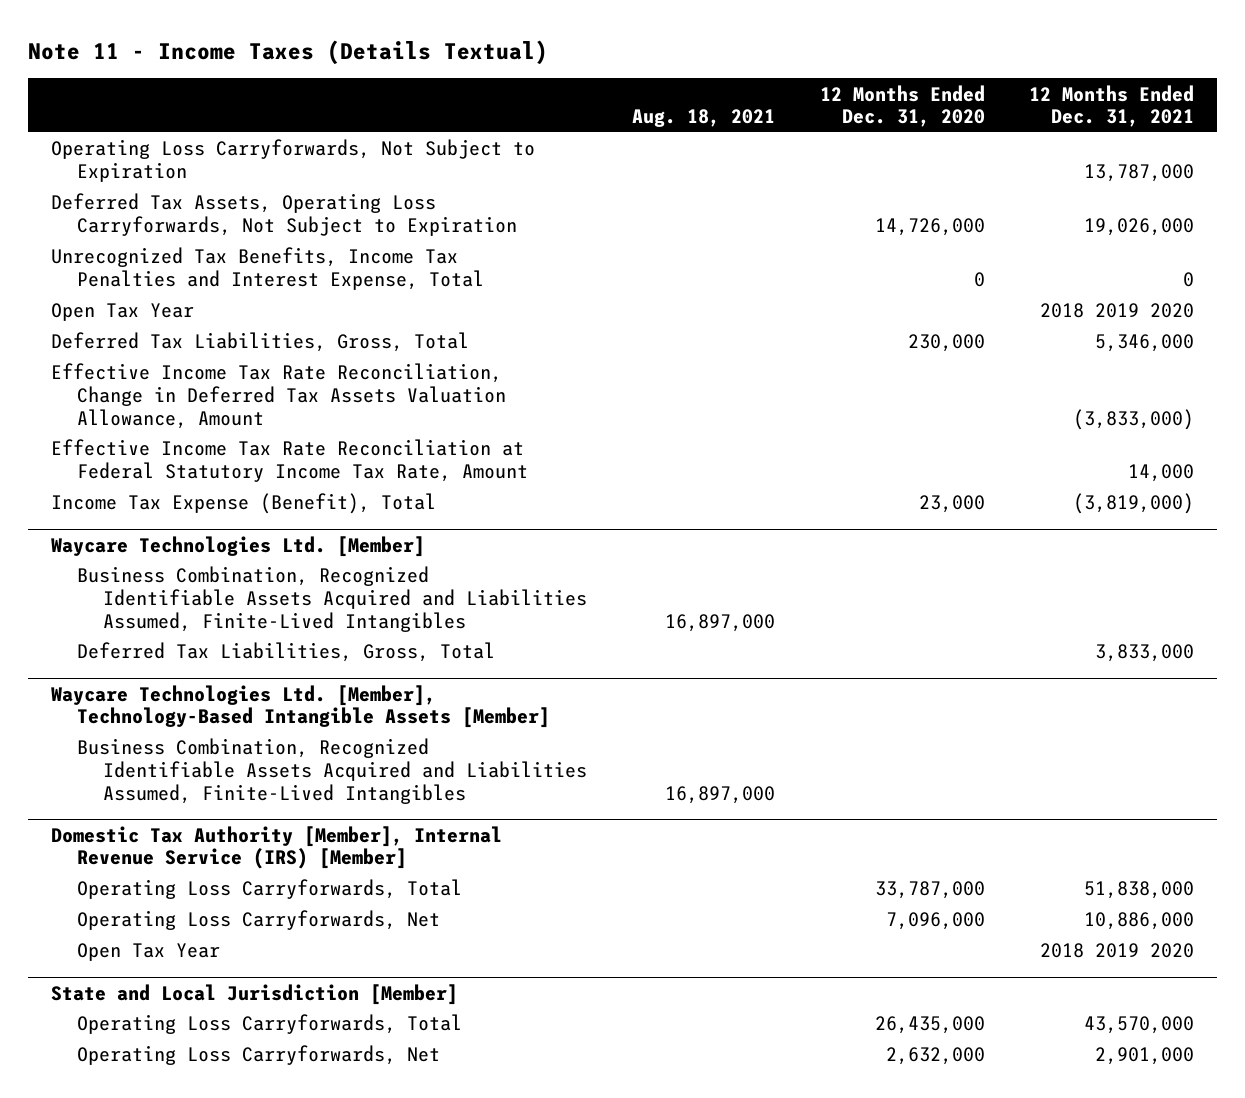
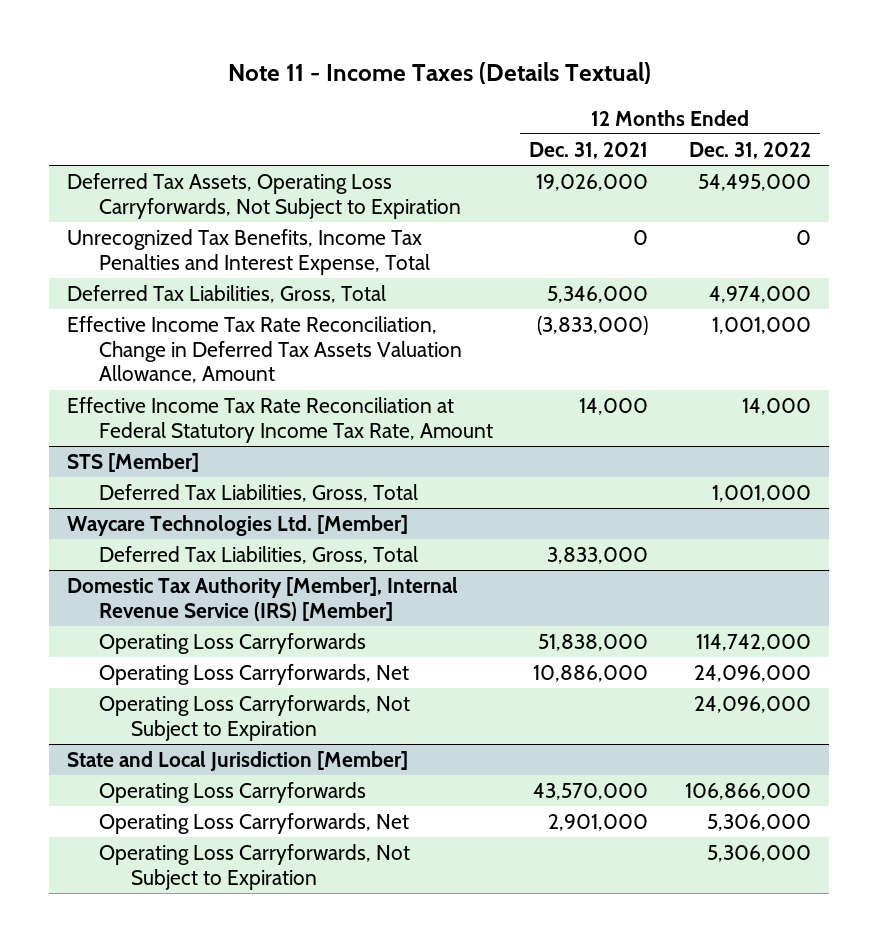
[631,109,775,128] Aug. 18, 2021 -> none
[819,84,985,128] 12 Months Ended Dec. 31, 2020 -> none
none -> [688,141,811,159] Dec. 31, 2022
[50,139,535,182] Operating Loss Carryforwards, Not Subject to Expiration -> none
[50,303,194,322] Open Tax Year -> none
[50,493,436,515] Income Tax Expense (Benefit), Total -> none
none -> [66,453,199,473] STS [Member]
none -> [98,484,418,503] Deferred Tax Liabilities, Gross, Total
[76,566,588,632] Business Combination, Recognized Identifiable Assets Acquired and Liabilities Assumed, Finite-Lived Intangibles -> none
[50,684,550,729] Waycare Technologies Ltd. [Member], Technology-Based Intangible Assets [Member] -> none
[76,738,588,804] Business Combination, Recognized Identifiable Assets Acquired and Liabilities Assumed, Finite-Lived Intangibles -> none
[76,879,462,900] Operating Loss Carryforwards, Total -> [98,633,366,655] Operating Loss Carryforwards
[76,943,220,962] Open Tax Year -> none
none -> [98,695,410,741] Operating Loss Carryforwards, Not Subject to Expiration
[76,1014,462,1035] Operating Loss Carryforwards, Total -> [98,782,366,804] Operating Loss Carryforwards
none -> [98,844,410,890] Operating Loss Carryforwards, Not Subject to Expiration

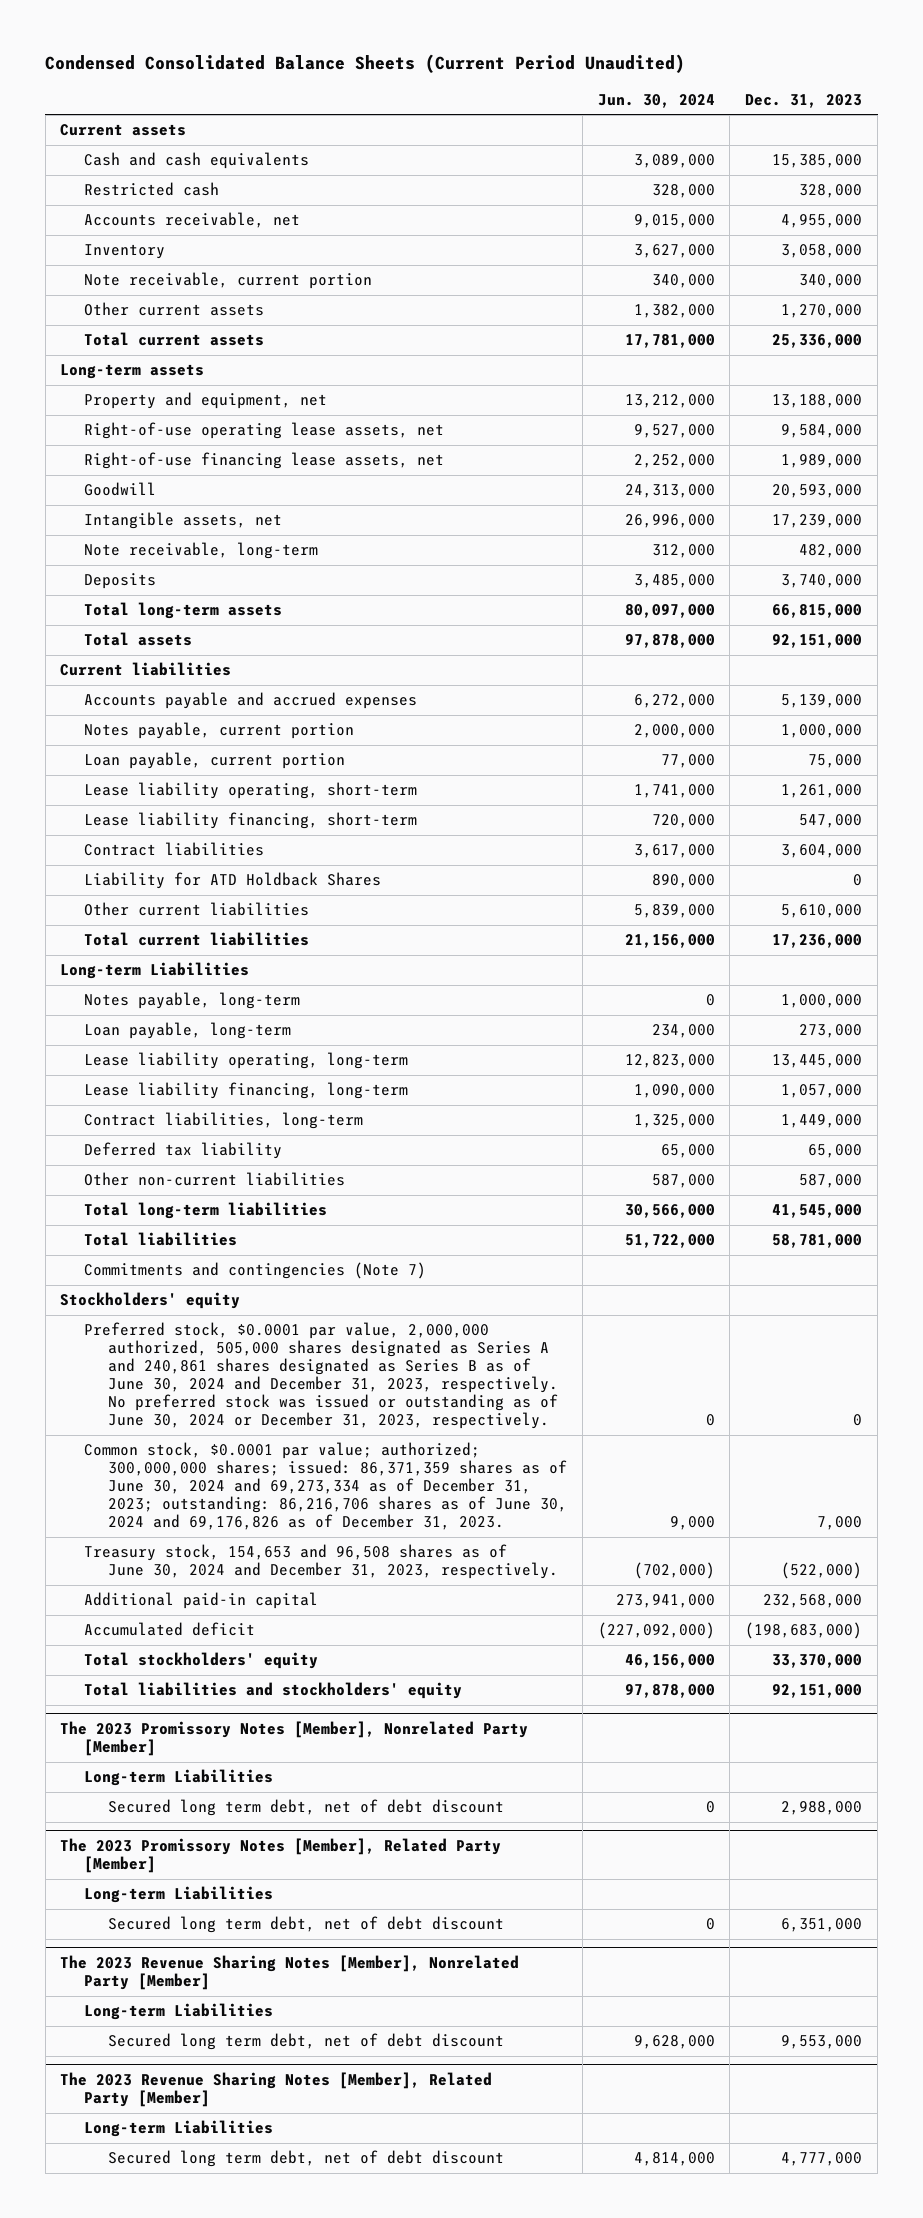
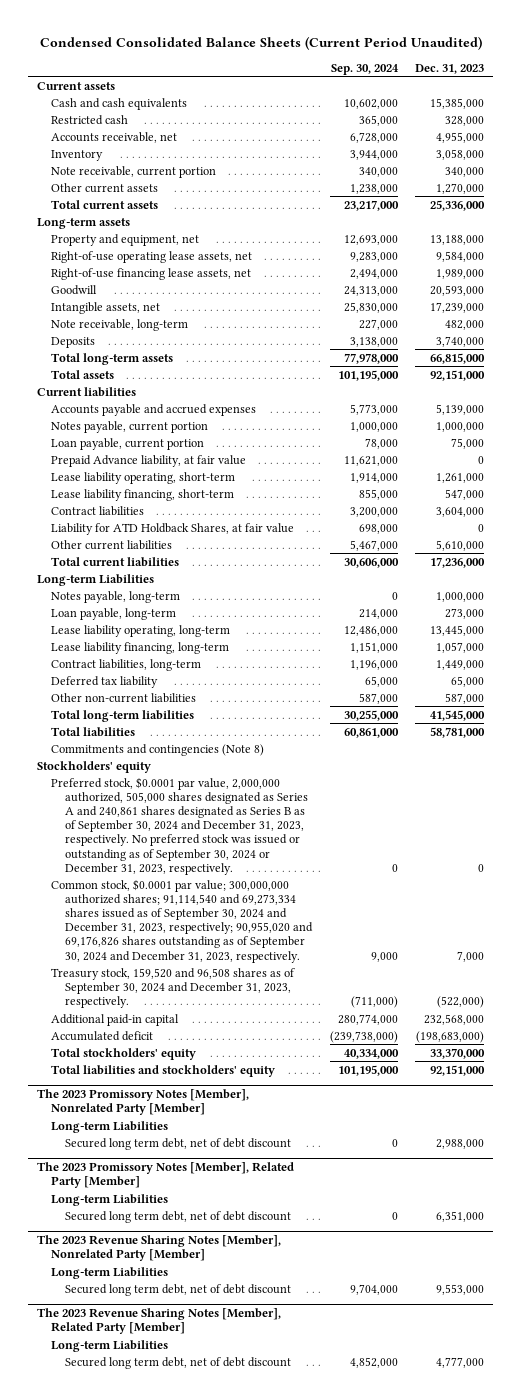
[597,93,715,108] Jun. 30, 2024 -> none
none -> [330,63,399,75] Sep. 30, 2024
none -> [50,454,246,467] Prepaid Advance liability, at fair value
[84,872,382,890] Liability for ATD Holdback Shares -> [50,522,294,535] Liability for ATD Holdback Shares, at fair value
[84,1262,427,1280] Commitments and contingencies (Note 7) -> [50,743,264,756] Commitments and contingencies (Note 8)
[84,1322,559,1430] Preferred stock, $0.0001 par value, 2,000,000 authorized, 505,000 shares designated as Series A and 240,861 shares designated as Series B as of June 30, 2024 and December 31, 2023, respectively. No preferred stock was issued or outstanding as of June 30, 2024 or December 31, 2023, respectively. -> [50,776,308,875] Preferred stock, $0.0001 par value, 2,000,000 authorized, 505,000 shares designated as Series A and 240,861 shares designated as Series B as of September 30, 2024 and December 31, 2023, respectively. No preferred stock was issued or outstanding as of September 30, 2024 or December 31, 2023, respectively.
[84,1442,568,1531] Common stock, $0.0001 par value; authorized; 300,000,000 shares; issued: 86,371,359 shares as of June 30, 2024 and 69,273,334 as of December 31, 2023; outstanding: 86,216,706 shares as of June 30, 2024 and 69,176,826 as of December 31, 2023. -> [50,878,313,963] Common stock, $0.0001 par value; 300,000,000 authorized shares; 91,114,540 and 69,273,334 shares issued as of September 30, 2024 and December 31, 2023, respectively; 90,955,020 and 69,176,826 shares outstanding as of September 30, 2024 and December 31, 2023, respectively.
[84,1544,559,1580] Treasury stock, 154,653 and 96,508 shares as of June 30, 2024 and December 31, 2023, respectively. -> [50,967,295,1008] Treasury stock, 159,520 and 96,508 shares as of September 30, 2024 and December 31, 2023, respectively.

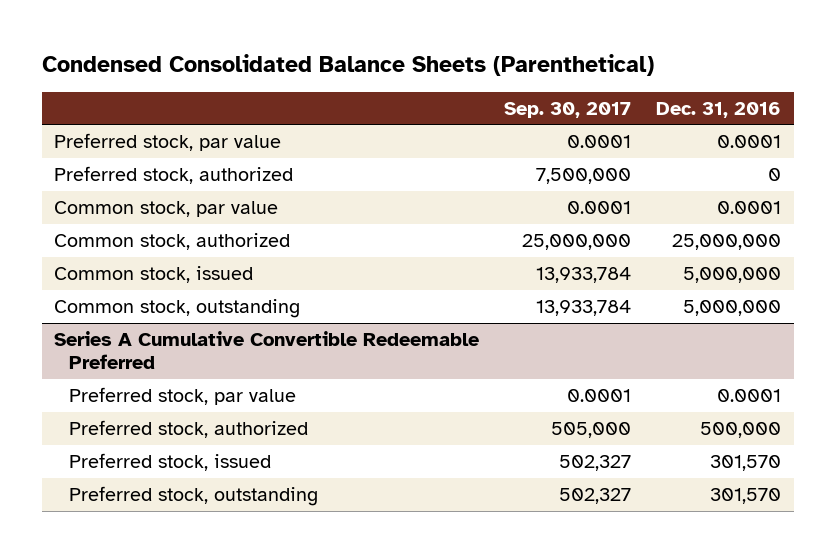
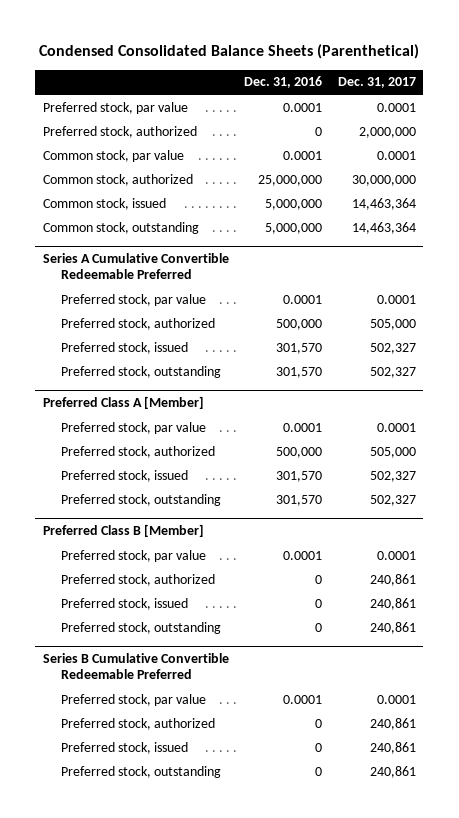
[504,101,632,118] Sep. 30, 2017 -> none
none -> [337,77,416,89] Dec. 31, 2017
none -> [42,396,204,410] Preferred Class A [Member]
none -> [61,421,207,434] Preferred stock, par value
none -> [61,445,216,458] Preferred stock, authorized
none -> [61,469,189,482] Preferred stock, issued
none -> [61,493,222,506] Preferred stock, outstanding
none -> [42,524,204,538] Preferred Class B [Member]
none -> [61,549,207,562] Preferred stock, par value
none -> [61,573,216,586] Preferred stock, authorized
none -> [61,597,189,610] Preferred stock, issued
none -> [61,621,222,634] Preferred stock, outstanding
none -> [42,653,229,680] Series B Cumulative Convertible Redeemable Preferred
none -> [61,693,207,706] Preferred stock, par value
none -> [61,717,216,730] Preferred stock, authorized
none -> [61,741,189,754] Preferred stock, issued
none -> [61,765,222,778] Preferred stock, outstanding

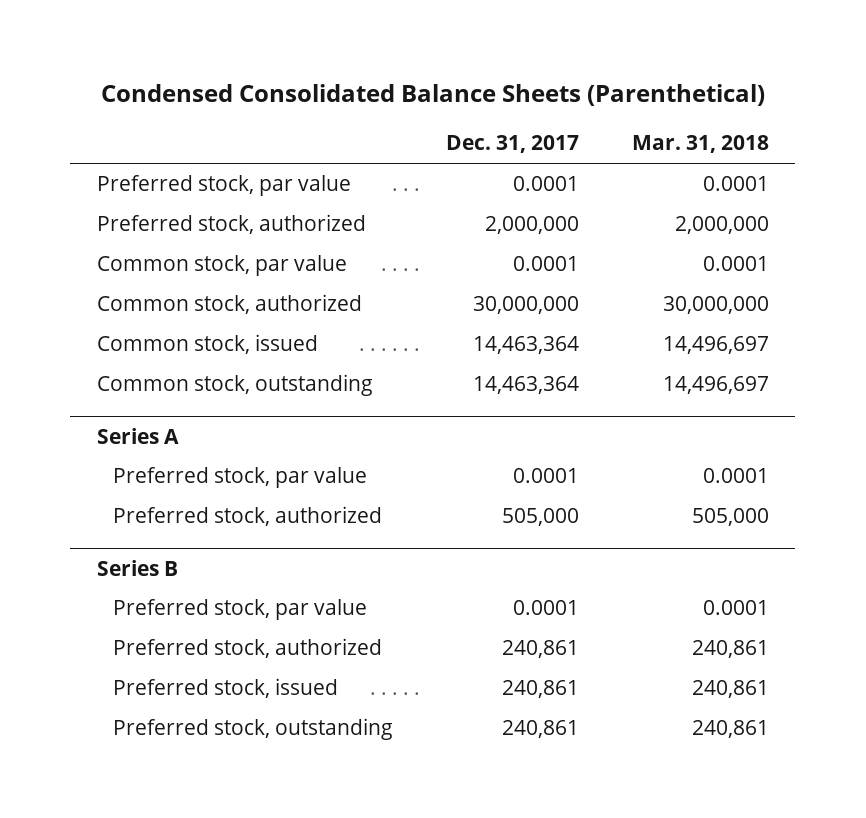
[244,76,323,89] Dec. 31, 2016 -> none
none -> [631,135,769,154] Mar. 31, 2018
[42,253,229,280] Series A Cumulative Convertible Redeemable Preferred -> none
[61,293,207,306] Preferred stock, par value -> none
[61,317,216,330] Preferred stock, authorized -> none
[61,341,189,354] Preferred stock, issued -> none
[61,365,222,378] Preferred stock, outstanding -> none
[42,396,204,410] Preferred Class A [Member] -> none
none -> [96,427,179,444] Series A
[61,469,189,482] Preferred stock, issued -> none
[61,493,222,506] Preferred stock, outstanding -> none
[42,524,204,538] Preferred Class B [Member] -> none
[61,549,207,562] Preferred stock, par value -> none
[61,573,216,586] Preferred stock, authorized -> none
[61,597,189,610] Preferred stock, issued -> none
[61,621,222,634] Preferred stock, outstanding -> none
[42,653,229,680] Series B Cumulative Convertible Redeemable Preferred -> none
none -> [96,559,178,576] Series B

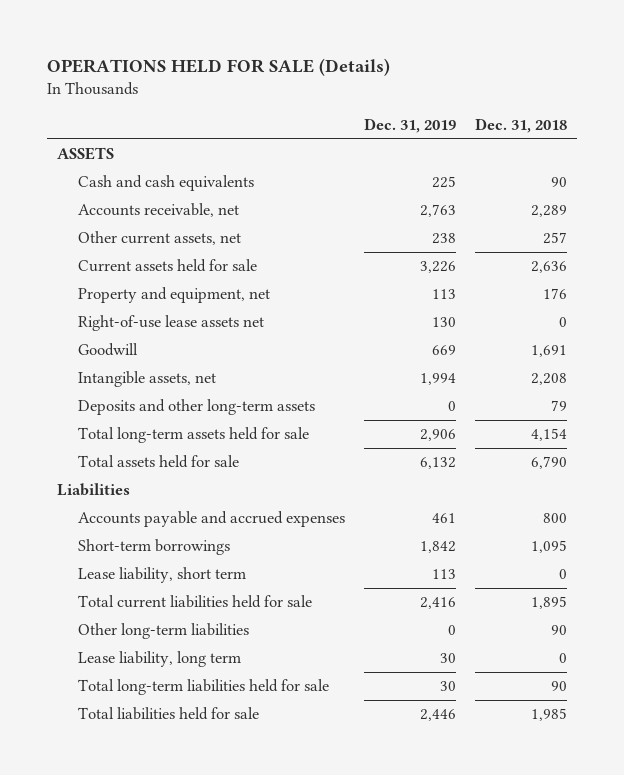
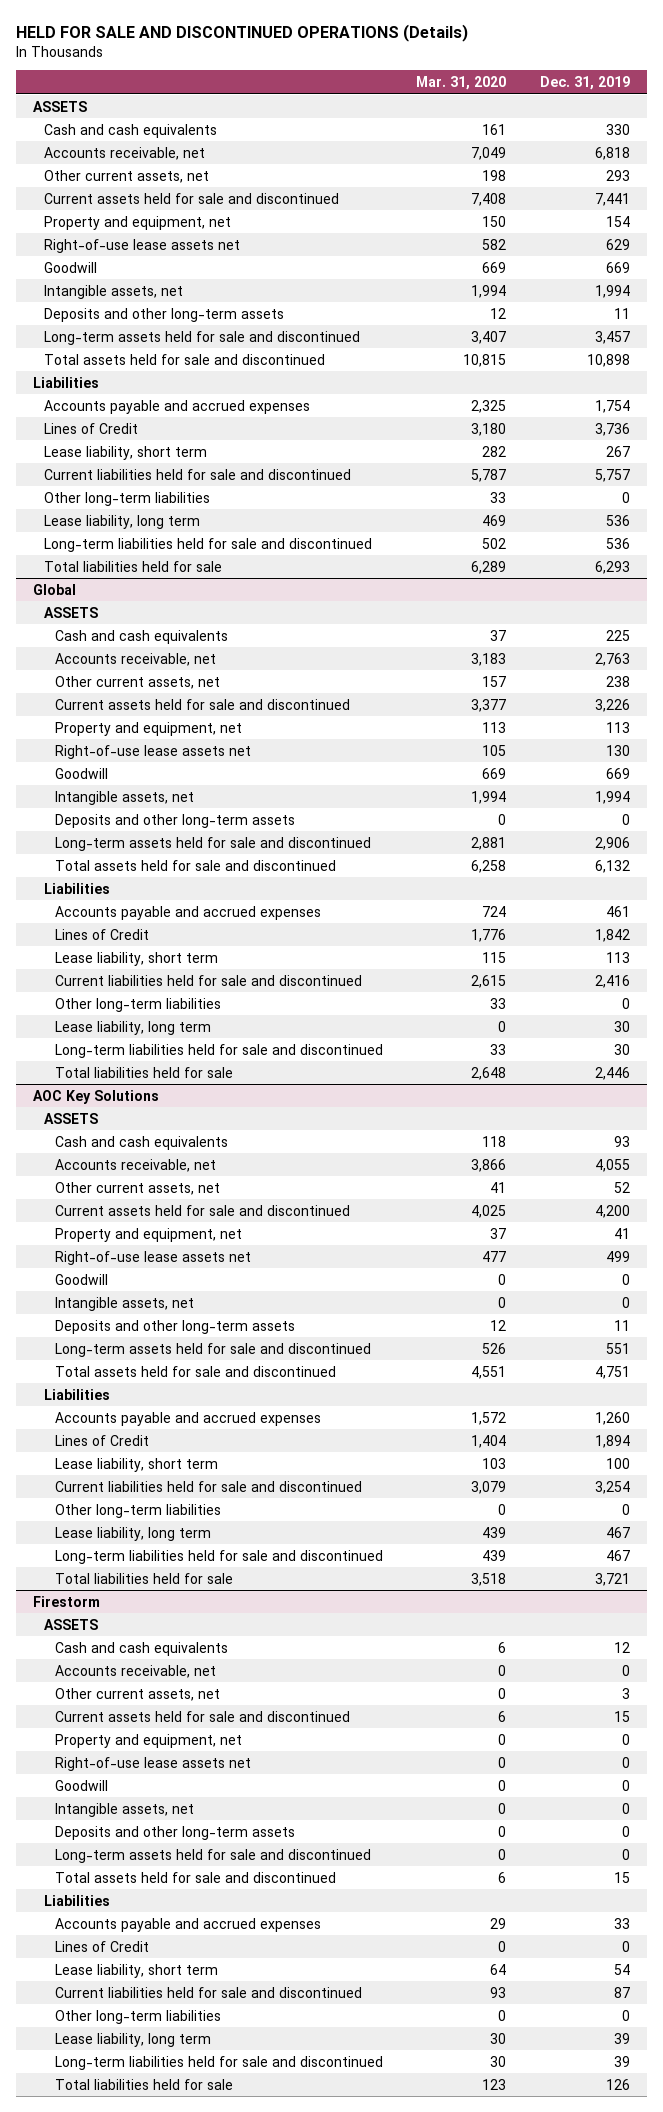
[47,58,391,77] OPERATIONS HELD FOR SALE (Details) -> [16,23,469,42] HELD FOR SALE AND DISCONTINUED OPERATIONS (Details)
[475,117,568,133] Dec. 31, 2018 -> none
none -> [416,75,507,90] Mar. 31, 2020
none -> [43,123,217,138] Cash and cash equivalents
none -> [43,146,205,160] Accounts receivable, net
none -> [43,169,209,183] Other current assets, net
none -> [43,192,339,204] Current assets held for sale and discontinued
none -> [43,215,231,230] Property and equipment, net
none -> [43,238,240,253] Right-of-use lease assets net
none -> [43,261,97,273] Goodwill
none -> [43,284,183,299] Intangible assets, net
none -> [43,307,284,322] Deposits and other long-term assets
none -> [43,330,360,345] Long-term assets held for sale and discontinued
none -> [43,353,325,365] Total assets held for sale and discontinued
none -> [32,376,99,388] Liabilities
none -> [43,399,310,414] Accounts payable and accrued expenses
none -> [43,422,138,434] Lines of Credit
none -> [43,445,207,460] Lease liability, short term
none -> [43,468,351,480] Current liabilities held for sale and discontinued
none -> [43,491,210,506] Other long-term liabilities
none -> [43,514,200,529] Lease liability, long term
none -> [43,537,372,552] Long-term liabilities held for sale and discontinued
none -> [43,560,222,572] Total liabilities held for sale
none -> [32,583,76,595] Global
none -> [43,606,98,618] ASSETS
[78,259,258,273] Current assets held for sale -> [54,698,350,710] Current assets held for sale and discontinued
[78,427,310,444] Total long-term assets held for sale -> [54,836,371,851] Long-term assets held for sale and discontinued
[78,455,240,469] Total assets held for sale -> [54,859,336,871] Total assets held for sale and discontinued
[78,539,231,556] Short-term borrowings -> [54,928,149,940] Lines of Credit
[78,595,313,609] Total current liabilities held for sale -> [54,974,362,986] Current liabilities held for sale and discontinued
[78,679,330,696] Total long-term liabilities held for sale -> [54,1043,383,1058] Long-term liabilities held for sale and discontinued
none -> [32,1089,159,1104] AOC Key Solutions
none -> [43,1112,98,1124] ASSETS
none -> [54,1135,228,1150] Cash and cash equivalents
none -> [54,1158,216,1172] Accounts receivable, net
none -> [54,1181,220,1195] Other current assets, net
none -> [54,1204,350,1216] Current assets held for sale and discontinued
none -> [54,1227,242,1242] Property and equipment, net
none -> [54,1250,251,1265] Right-of-use lease assets net
none -> [54,1273,108,1285] Goodwill
none -> [54,1296,194,1311] Intangible assets, net
none -> [54,1319,295,1334] Deposits and other long-term assets
none -> [54,1342,371,1357] Long-term assets held for sale and discontinued
none -> [54,1365,336,1377] Total assets held for sale and discontinued
none -> [43,1388,110,1400] Liabilities
none -> [54,1411,321,1426] Accounts payable and accrued expenses
none -> [54,1434,149,1446] Lines of Credit
none -> [54,1457,218,1472] Lease liability, short term
none -> [54,1480,362,1492] Current liabilities held for sale and discontinued
none -> [54,1503,221,1518] Other long-term liabilities
none -> [54,1526,211,1541] Lease liability, long term
none -> [54,1549,383,1564] Long-term liabilities held for sale and discontinued
none -> [54,1572,233,1584] Total liabilities held for sale
none -> [32,1595,100,1607] Firestorm
none -> [43,1618,98,1630] ASSETS
none -> [54,1641,228,1656] Cash and cash equivalents
none -> [54,1664,216,1678] Accounts receivable, net
none -> [54,1687,220,1701] Other current assets, net
none -> [54,1710,350,1722] Current assets held for sale and discontinued
none -> [54,1733,242,1748] Property and equipment, net
none -> [54,1756,251,1771] Right-of-use lease assets net
none -> [54,1779,108,1791] Goodwill
none -> [54,1802,194,1817] Intangible assets, net
none -> [54,1825,295,1840] Deposits and other long-term assets
none -> [54,1848,371,1863] Long-term assets held for sale and discontinued
none -> [54,1871,336,1883] Total assets held for sale and discontinued
none -> [43,1894,110,1906] Liabilities
none -> [54,1917,321,1932] Accounts payable and accrued expenses
none -> [54,1940,149,1952] Lines of Credit
none -> [54,1963,218,1978] Lease liability, short term
none -> [54,1986,362,1998] Current liabilities held for sale and discontinued
none -> [54,2009,221,2024] Other long-term liabilities
none -> [54,2032,211,2047] Lease liability, long term
none -> [54,2055,383,2070] Long-term liabilities held for sale and discontinued
none -> [54,2078,233,2090] Total liabilities held for sale

